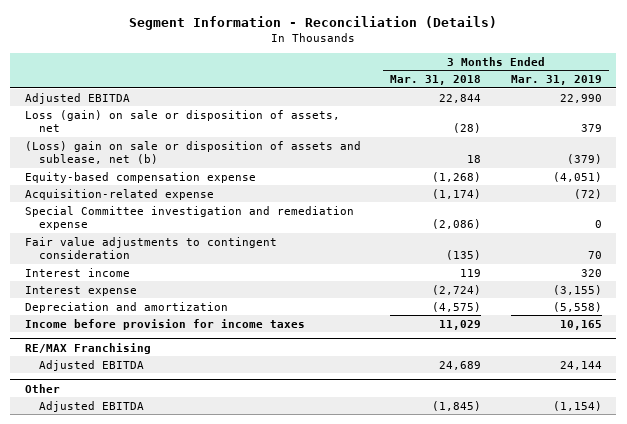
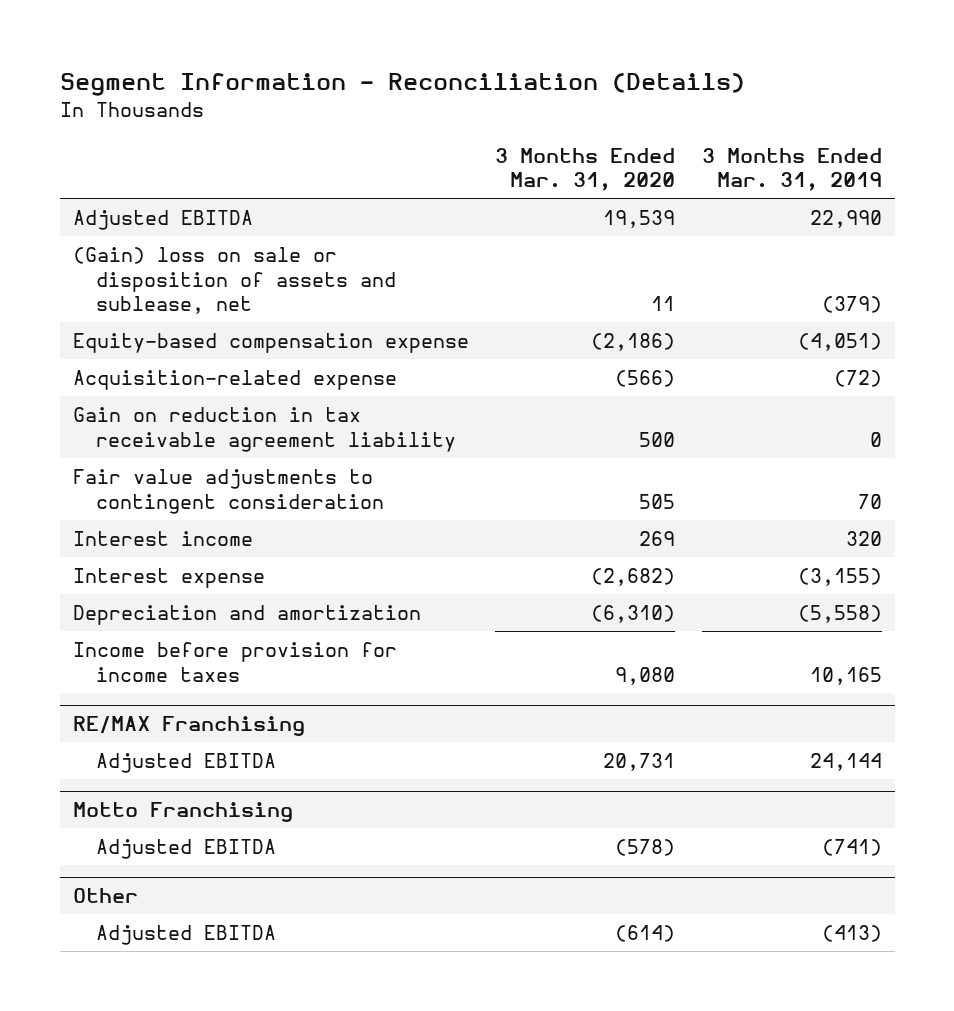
[390,75,482,86] Mar. 31, 2018 -> none
none -> [495,147,676,192] 3 Months Ended Mar. 31, 2020
[25,140,362,165] (Loss) gain on sale or disposition of assets and sublease, net (b) -> none
[25,109,341,133] Loss (gain) on sale or disposition of assets, net -> [72,246,397,315] (Gain) loss on sale or disposition of assets and sublease, net
[580,124,602,133] 379 -> [821,296,882,314] (379)
[25,205,355,231] Special Committee investigation and remediation expense -> none
none -> [72,406,457,452] Gain on reduction in tax receivable agreement liability
none -> [72,802,293,823] Motto Franchising
none -> [96,838,277,859] Adjusted EBITDA
[552,400,602,411] (1,154) -> [821,924,882,942] (413)

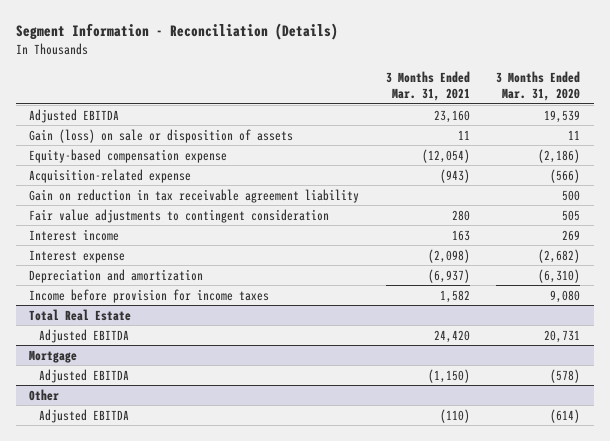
[701,147,882,192] 3 Months Ended Mar. 31, 2019 -> none
none -> [385,71,470,102] 3 Months Ended Mar. 31, 2021
[72,246,397,315] (Gain) loss on sale or disposition of assets and sublease, net -> [29,128,294,143] Gain (loss) on sale or disposition of assets
[72,716,305,737] RE/MAX Franchising -> none
none -> [29,308,132,321] Total Real Estate
[72,802,293,823] Motto Franchising -> none
none -> [29,349,78,363] Mortgage

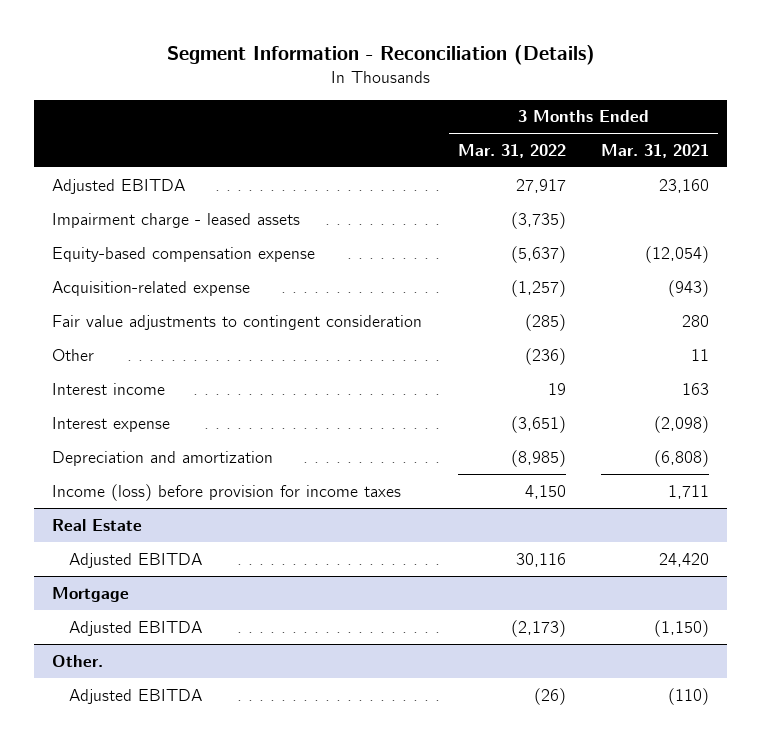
[496,71,581,102] 3 Months Ended Mar. 31, 2020 -> none
none -> [457,143,566,158] Mar. 31, 2022
[29,128,294,143] Gain (loss) on sale or disposition of assets -> none
none -> [51,212,300,228] Impairment charge - leased assets
[29,188,360,203] Gain on reduction in tax receivable agreement liability -> none
none -> [51,348,94,361] Other
[427,268,470,283] (6,937) -> [654,449,710,467] (6,808)
[29,288,270,303] Income before provision for income taxes -> [51,483,401,501] Income (loss) before provision for income taxes
[439,289,470,303] 1,582 -> [668,484,710,499] 1,711
[29,308,132,321] Total Real Estate -> [51,518,142,531] Real Estate
[29,388,60,401] Other -> [51,654,103,667] Other.

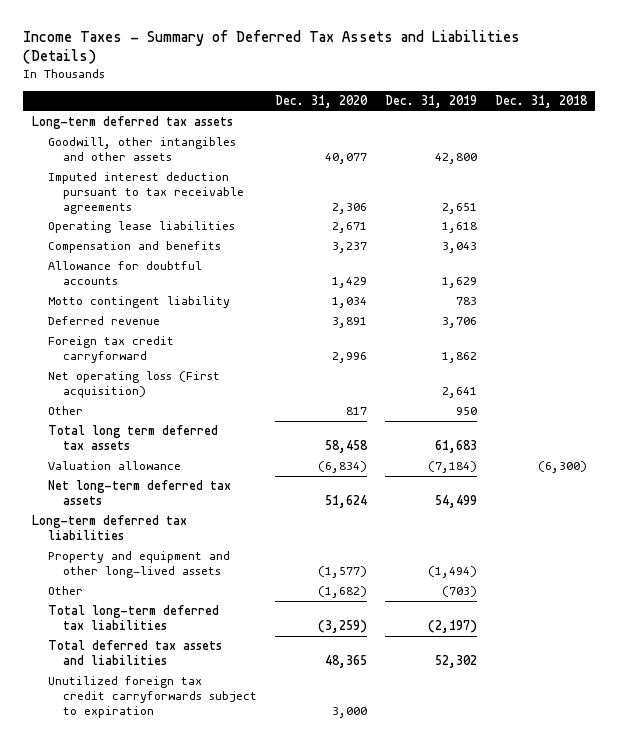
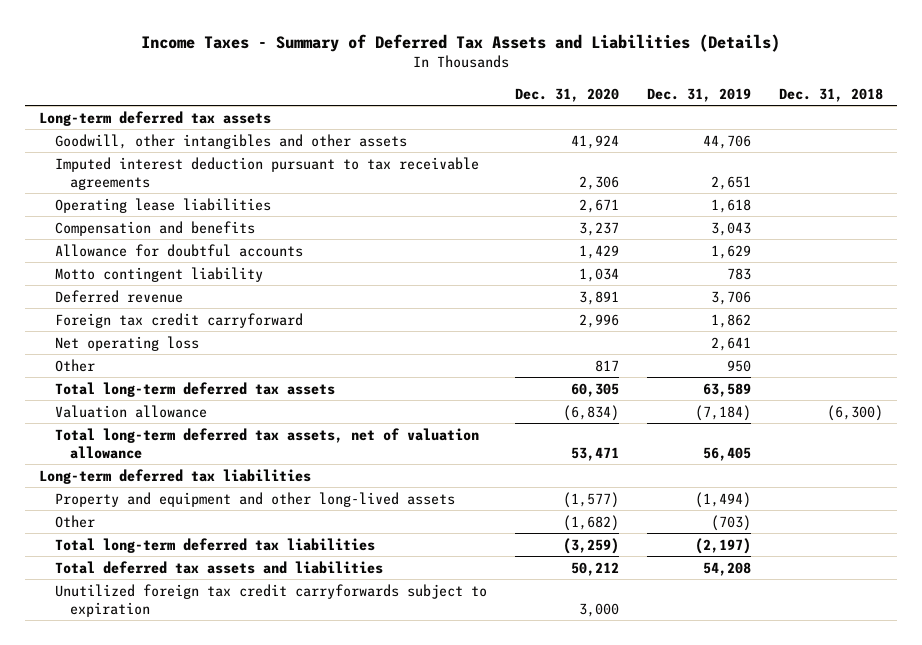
[325,152,368,164] 40,077 -> [570,134,619,149] 41,924
[434,152,477,164] 42,800 -> [703,134,752,149] 44,706
[47,371,220,398] Net operating loss (First acquisition) -> [54,335,199,351] Net operating loss
[47,425,218,450] Total long term deferred tax assets -> [54,381,335,397] Total long-term deferred tax assets
[325,439,369,453] 58,458 -> [570,382,619,397] 60,305
[434,439,477,453] 61,683 -> [703,382,752,397] 63,589
[47,480,231,505] Net long-term deferred tax assets -> [54,427,479,459] Total long-term deferred tax assets, net of valuation allowance
[325,494,368,508] 51,624 -> [570,446,619,461] 53,471
[434,494,477,508] 54,499 -> [703,446,752,461] 56,405
[325,654,368,668] 48,365 -> [570,561,619,576] 50,212
[434,654,477,668] 52,302 -> [703,561,752,576] 54,208

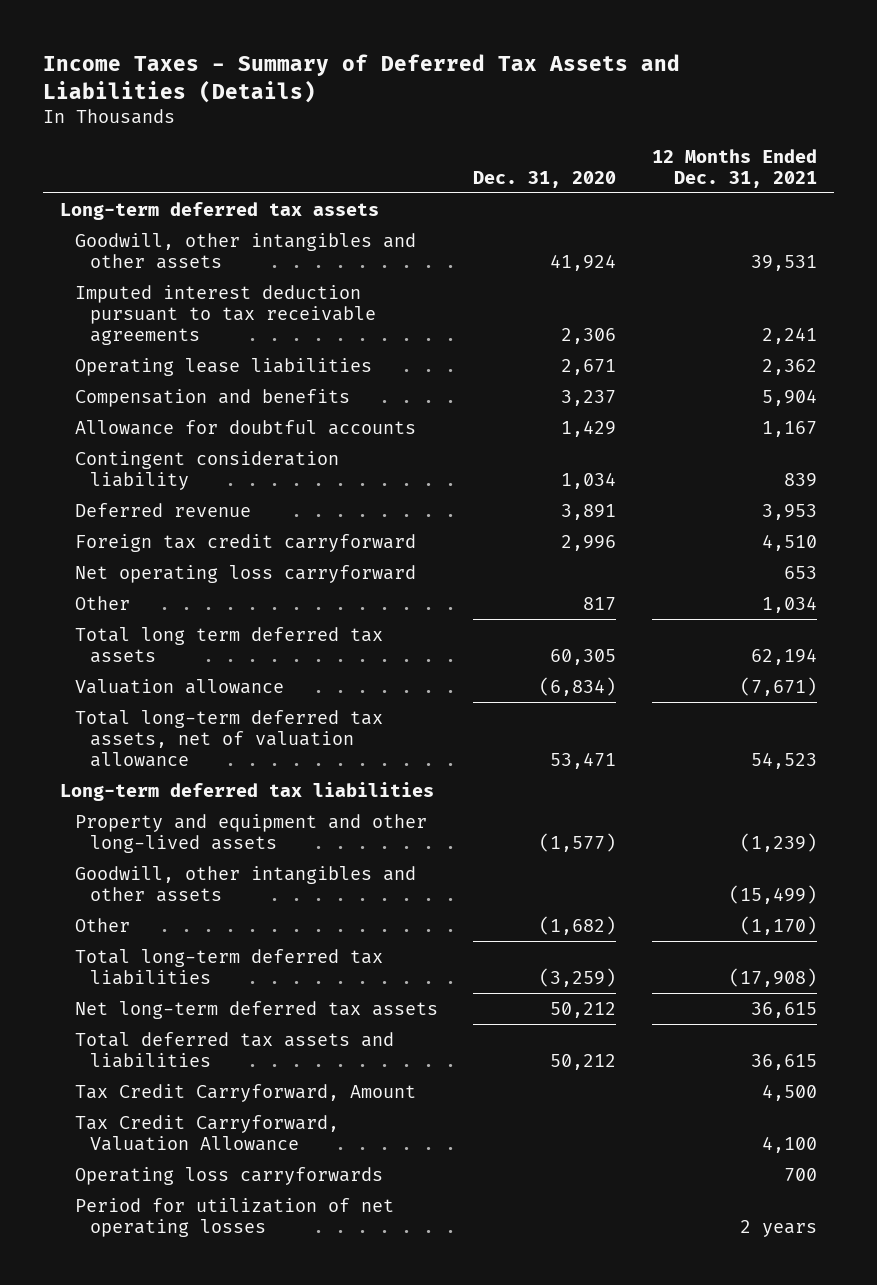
[647,87,752,102] Dec. 31, 2019 -> none
[779,87,884,102] Dec. 31, 2018 -> none
none -> [651,148,817,188] 12 Months Ended Dec. 31, 2021
[54,266,263,282] Motto contingent liability -> [75,450,340,490] Contingent consideration liability
[54,335,199,351] Net operating loss -> [75,564,417,583] Net operating loss carryforward
[54,381,335,397] Total long-term deferred tax assets -> [75,626,384,663] Total long term deferred tax assets
none -> [75,865,417,902] Goodwill, other intangibles and other assets
none -> [75,1000,439,1019] Net long-term deferred tax assets
[54,583,487,617] Unutilized foreign tax credit carryforwards subject to expiration -> none
none -> [75,1083,417,1102] Tax Credit Carryforward, Amount
none -> [75,1114,340,1151] Tax Credit Carryforward, Valuation Allowance
none -> [75,1166,384,1185] Operating loss carryforwards
none -> [75,1197,395,1237] Period for utilization of net operating losses

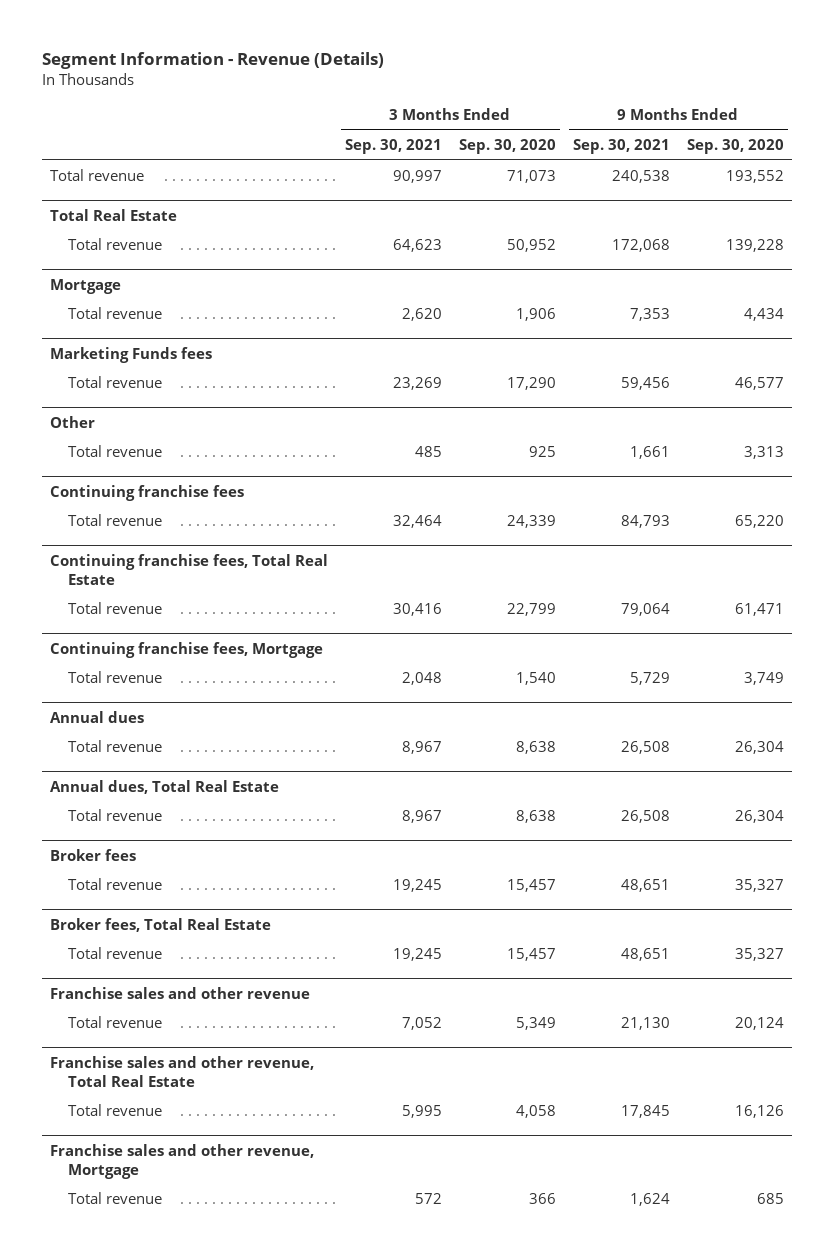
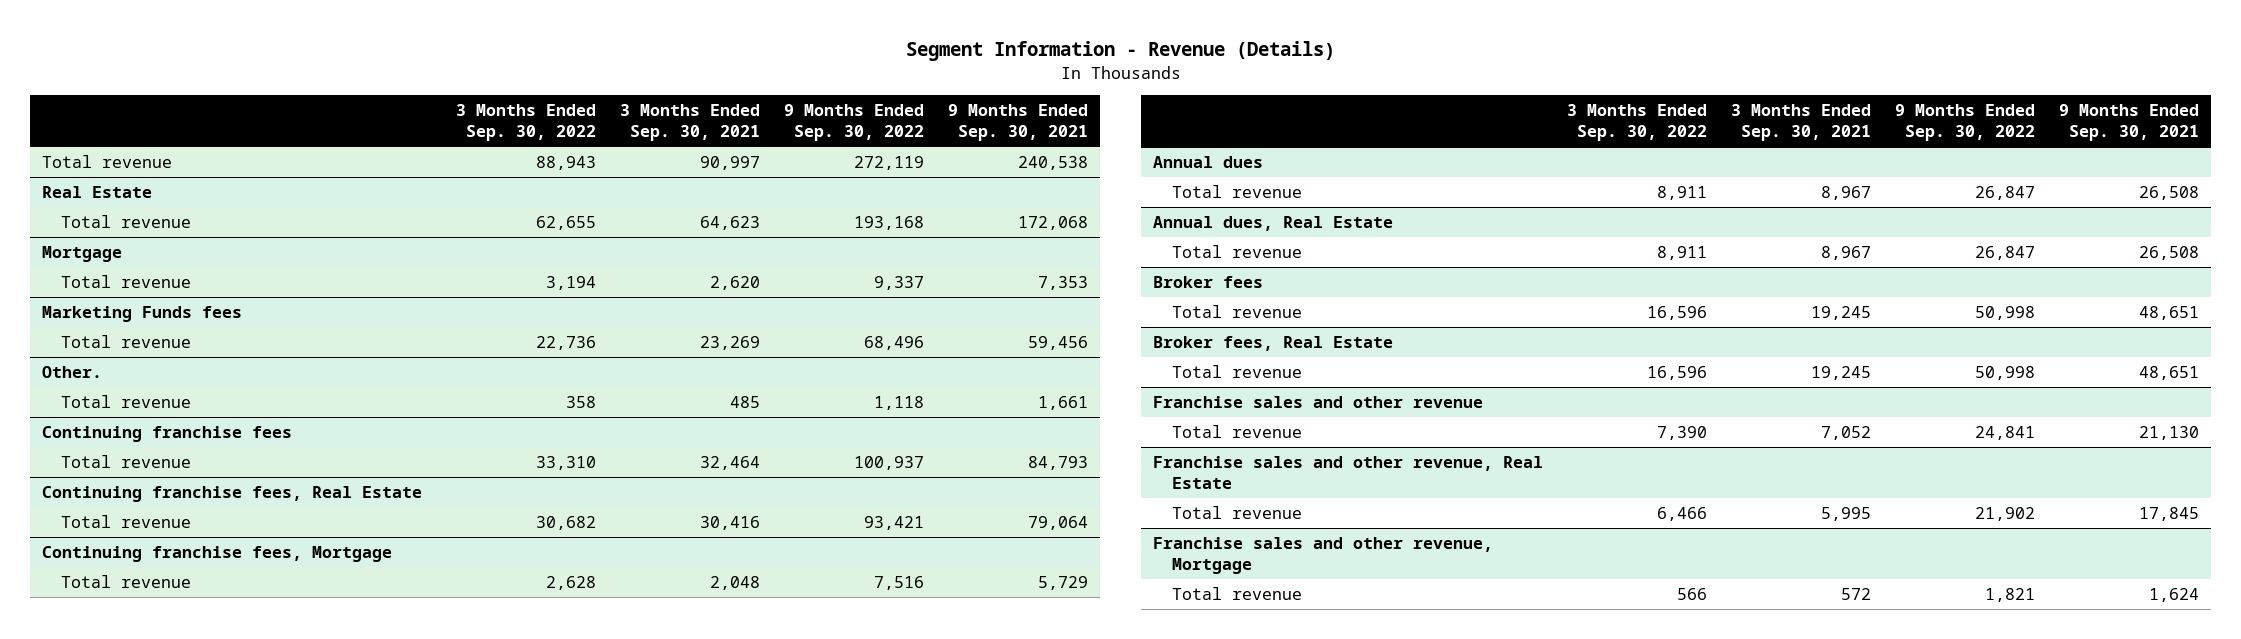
[458,138,556,154] Sep. 30, 2020 -> none
[686,138,784,154] Sep. 30, 2020 -> none
none -> [456,104,597,142] 3 Months Ended Sep. 30, 2022
none -> [783,104,924,142] 9 Months Ended Sep. 30, 2022
[50,208,178,221] Total Real Estate -> [42,185,153,198] Real Estate
[50,415,96,428] Other -> [42,365,103,378] Other.
[50,553,329,585] Continuing franchise fees, Total Real Estate -> [42,485,423,502] Continuing franchise fees, Real Estate
[50,779,280,794] Annual dues, Total Real Estate -> [1153,215,1394,231] Annual dues, Real Estate
[50,917,272,932] Broker fees, Total Real Estate -> [1153,335,1394,351] Broker fees, Real Estate
[50,1055,315,1087] Franchise sales and other revenue, Total Real Estate -> [1153,455,1544,490] Franchise sales and other revenue, Real Estate

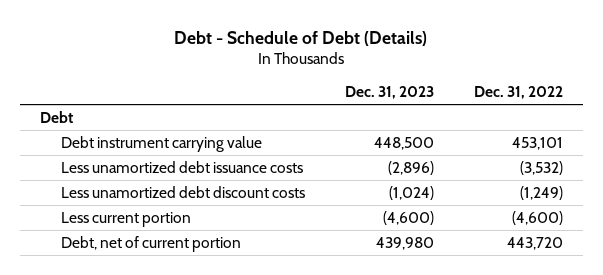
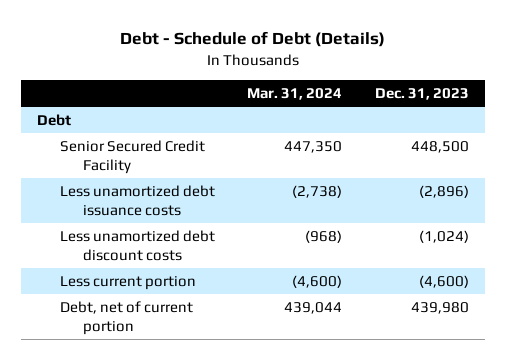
[473,86,563,100] Dec. 31, 2022 -> none
none -> [247,87,343,100] Mar. 31, 2024
[60,135,262,152] Debt instrument carrying value -> [59,140,205,174] Senior Secured Credit Facility

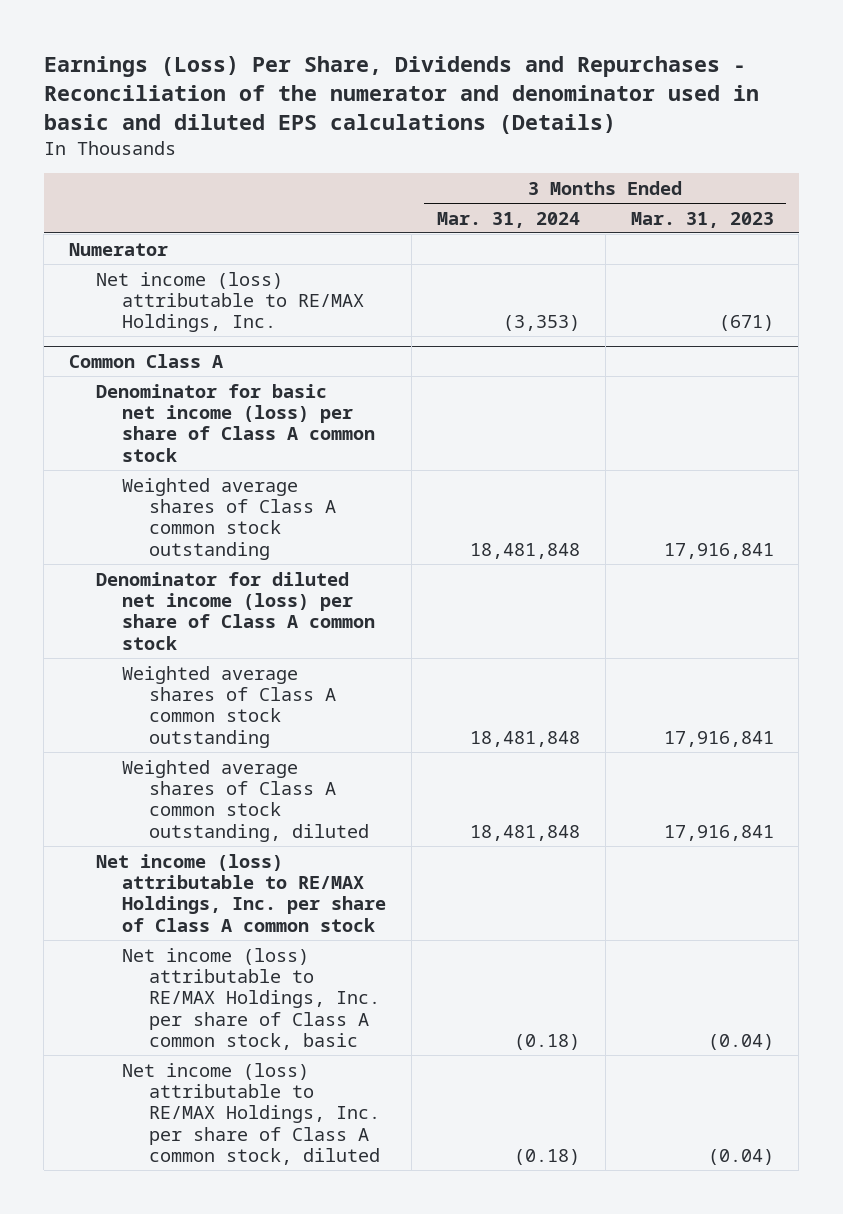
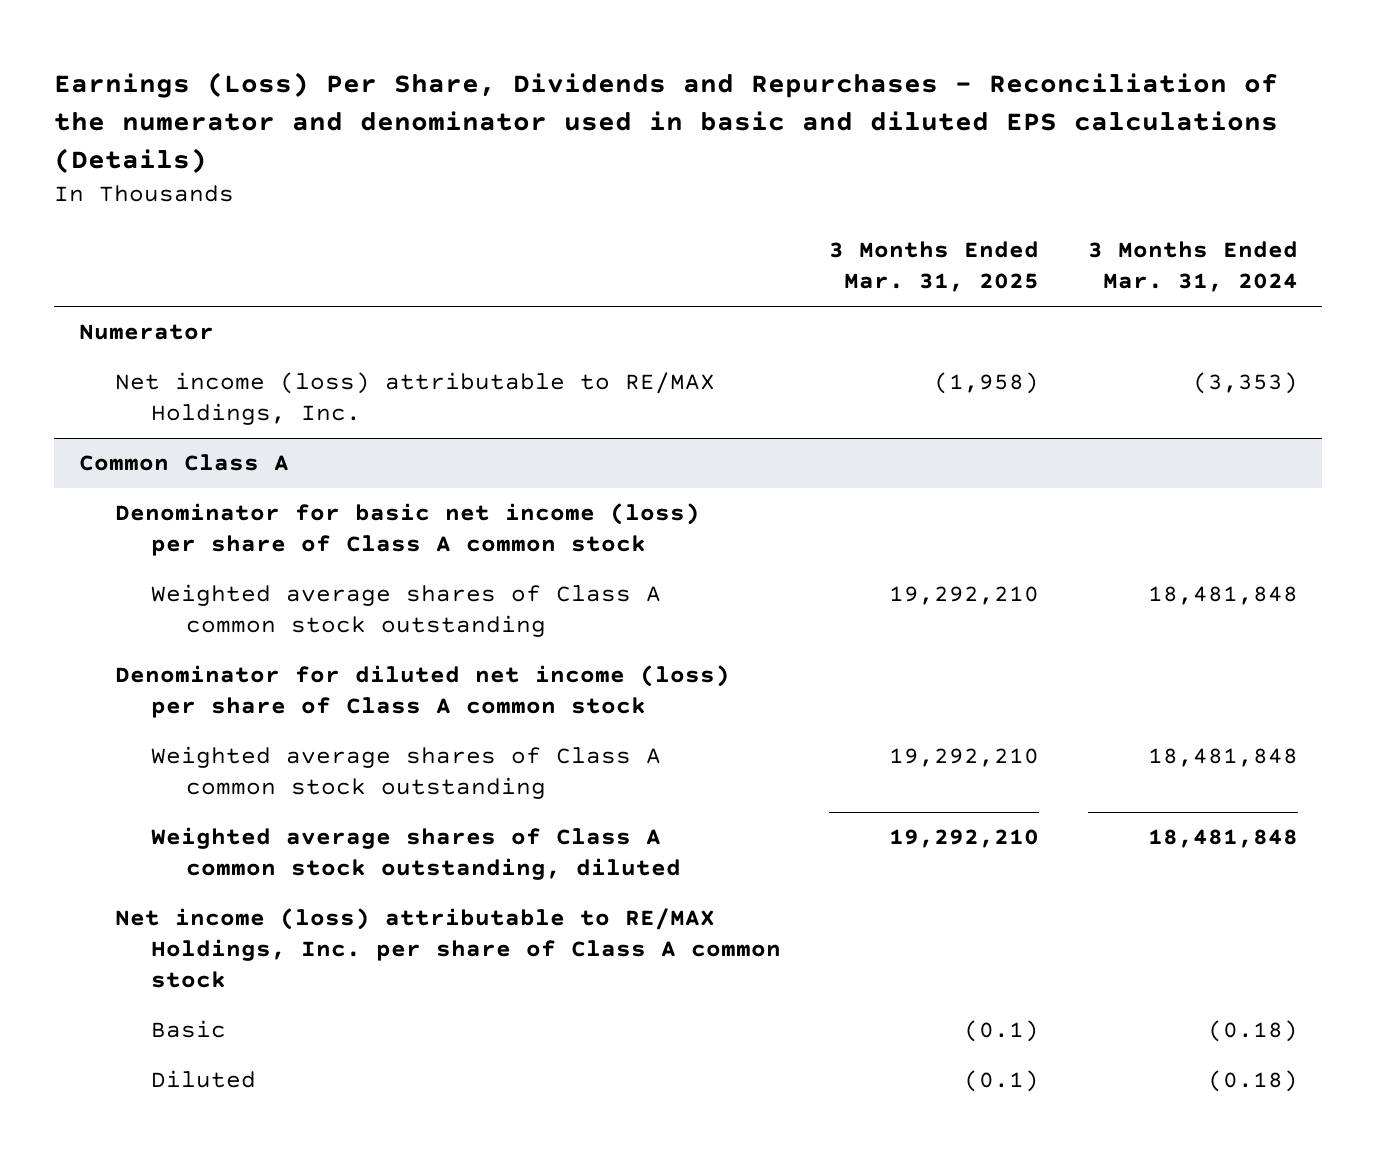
[630,211,774,228] Mar. 31, 2023 -> none
none -> [829,241,1040,293] 3 Months Ended Mar. 31, 2025
[122,947,381,1050] Net income (loss) attributable to RE/MAX Holdings, Inc. per share of Class A common stock, basic -> [150,1020,226,1039] Basic
[122,1062,381,1165] Net income (loss) attributable to RE/MAX Holdings, Inc. per share of Class A common stock, diluted -> [150,1070,256,1089] Diluted

